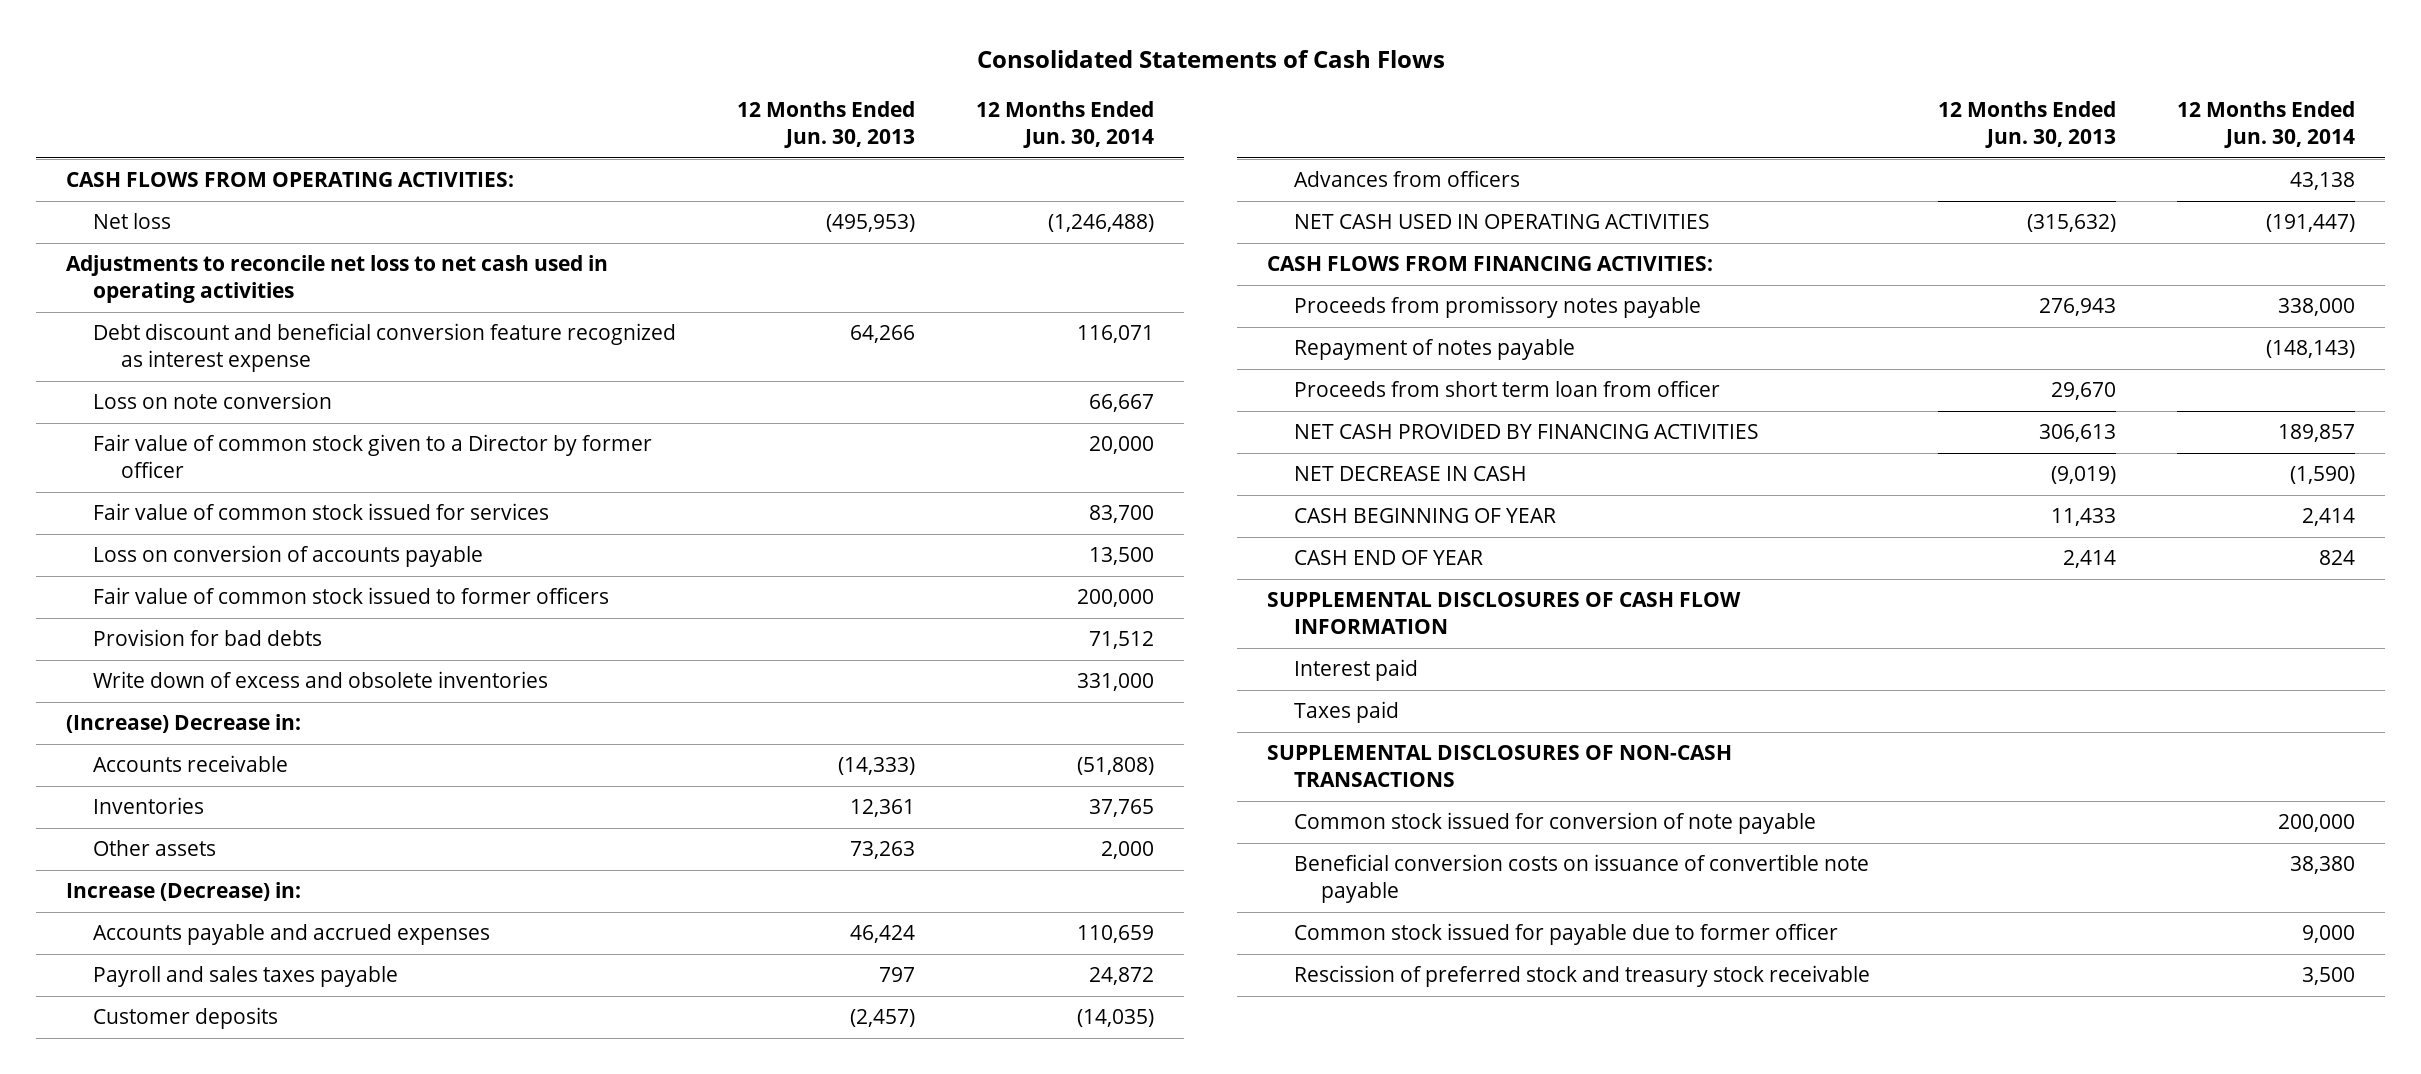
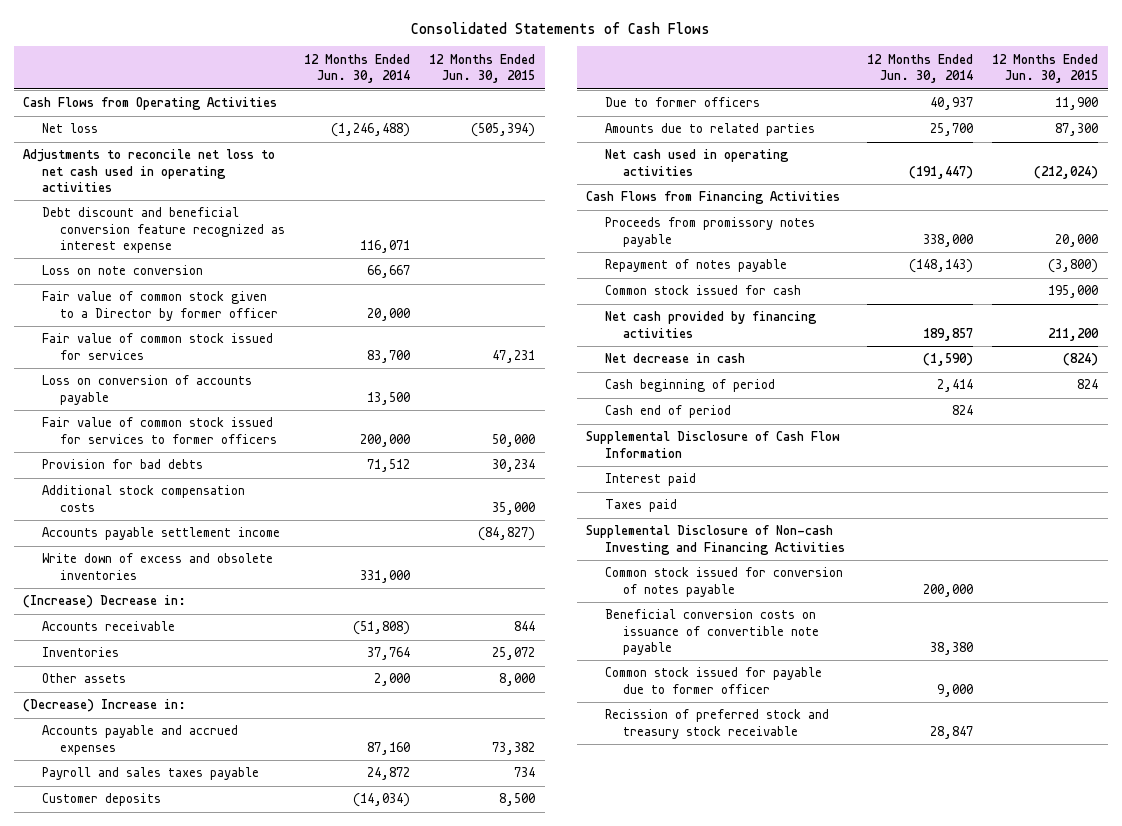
[737,101,916,149] 12 Months Ended Jun. 30, 2013 -> none
none -> [429,53,536,83] 12 Months Ended Jun. 30, 2015
[66,172,515,188] CASH FLOWS FROM OPERATING ACTIVITIES: -> [23,97,278,111] Cash Flows from Operating Activities
[93,587,610,605] Fair value of common stock issued to former officers -> [41,417,278,444] Fair value of common stock issued for services to former officers
none -> [41,485,245,512] Additional stock compensation costs
none -> [41,527,280,541] Accounts payable settlement income
[1089,799,1155,818] 37,765 -> [367,647,411,661] 37,764
[66,882,302,902] Increase (Decrease) in: -> [23,699,187,713] (Decrease) Increase in:
[1077,925,1155,944] 110,659 -> [367,741,411,755] 87,160
[1294,170,1521,188] Advances from officers -> none
[1077,1009,1155,1028] (14,035) -> [353,793,411,808] (14,034)
none -> [604,97,760,108] Due to former officers
none -> [604,123,815,137] Amounts due to related parties
[1294,214,1711,230] NET CASH USED IN OPERATING ACTIVITIES -> [604,149,789,176] Net cash used in operating activities
[1267,256,1714,272] CASH FLOWS FROM FINANCING ACTIVITIES: -> [586,191,841,205] Cash Flows from Financing Activities
[1294,380,1721,398] Proceeds from short term loan from officer -> none
none -> [604,285,801,296] Common stock issued for cash
[1294,424,1760,440] NET CASH PROVIDED BY FINANCING ACTIVITIES -> [604,311,817,338] Net cash provided by financing activities
[1294,466,1528,482] NET DECREASE IN CASH -> [604,353,745,364] Net decrease in cash
[1294,508,1557,524] CASH BEGINNING OF YEAR -> [604,379,775,393] Cash beginning of period
[1294,550,1484,566] CASH END OF YEAR -> [604,405,731,419] Cash end of period
[1267,592,1742,635] SUPPLEMENTAL DISCLOSURES OF CASH FLOW INFORMATION -> [586,431,841,458] Supplemental Disclosure of Cash Flow Information
[1267,745,1733,788] SUPPLEMENTAL DISCLOSURES OF NON-CASH TRANSACTIONS -> [586,525,845,555] Supplemental Disclosure of Non-cash Investing and Financing Activities
[1294,812,1817,835] Common stock issued for conversion of note payable -> [604,567,843,597] Common stock issued for conversion of notes payable
[1294,965,1871,988] Rescission of preferred stock and treasury stock receivable -> [604,709,829,739] Recission of preferred stock and treasury stock receivable
[2301,967,2355,986] 3,500 -> [930,725,974,739] 28,847

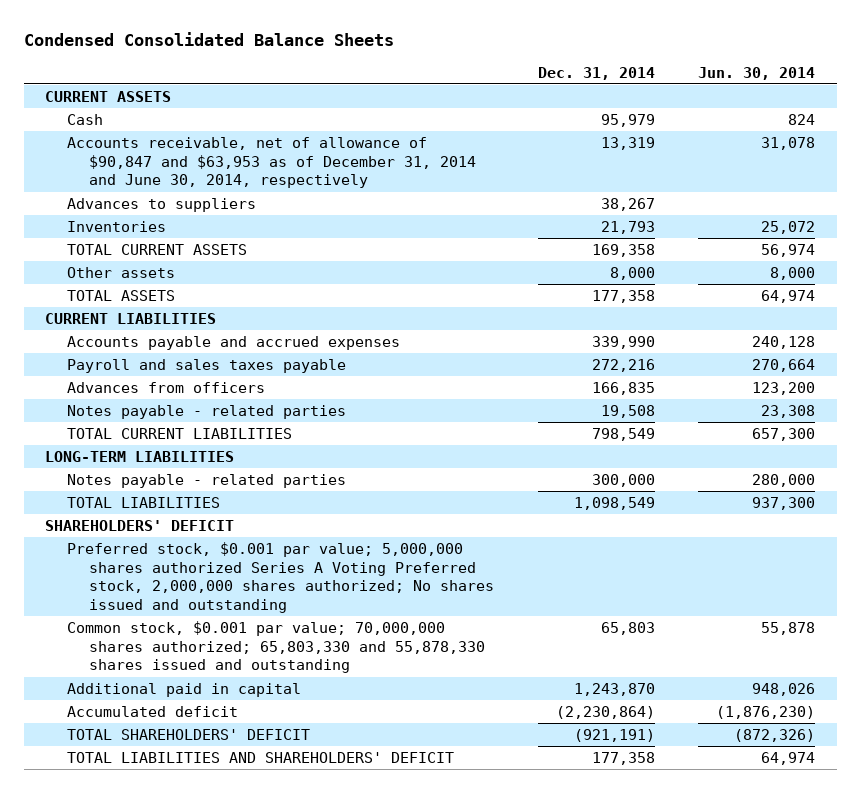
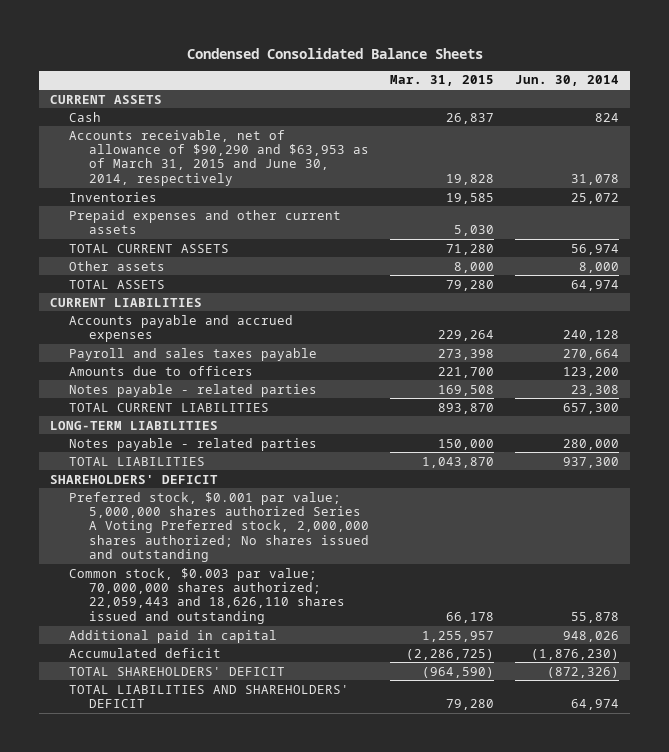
[537,66,655,80] Dec. 31, 2014 -> none
none -> [389,75,494,87] Mar. 31, 2015
[67,197,257,212] Advances to suppliers -> none
[67,136,477,189] Accounts receivable, net of allowance of $90,847 and $63,953 as of December 31, 2014 and June 30, 2014, respectively -> [69,129,369,186] Accounts receivable, net of allowance of $90,290 and $63,953 as of March 31, 2015 and June 30, 2014, respectively
none -> [69,209,342,234] Prepaid expenses and other current assets
[67,381,266,393] Advances from officers -> [69,365,254,376] Amounts due to officers
[67,620,486,674] Common stock, $0.001 par value; 70,000,000 shares authorized; 65,803,330 and 55,878,330 shares issued and outstanding -> [69,567,345,624] Common stock, $0.003 par value; 70,000,000 shares authorized; 22,059,443 and 18,626,110 shares issued and outstanding

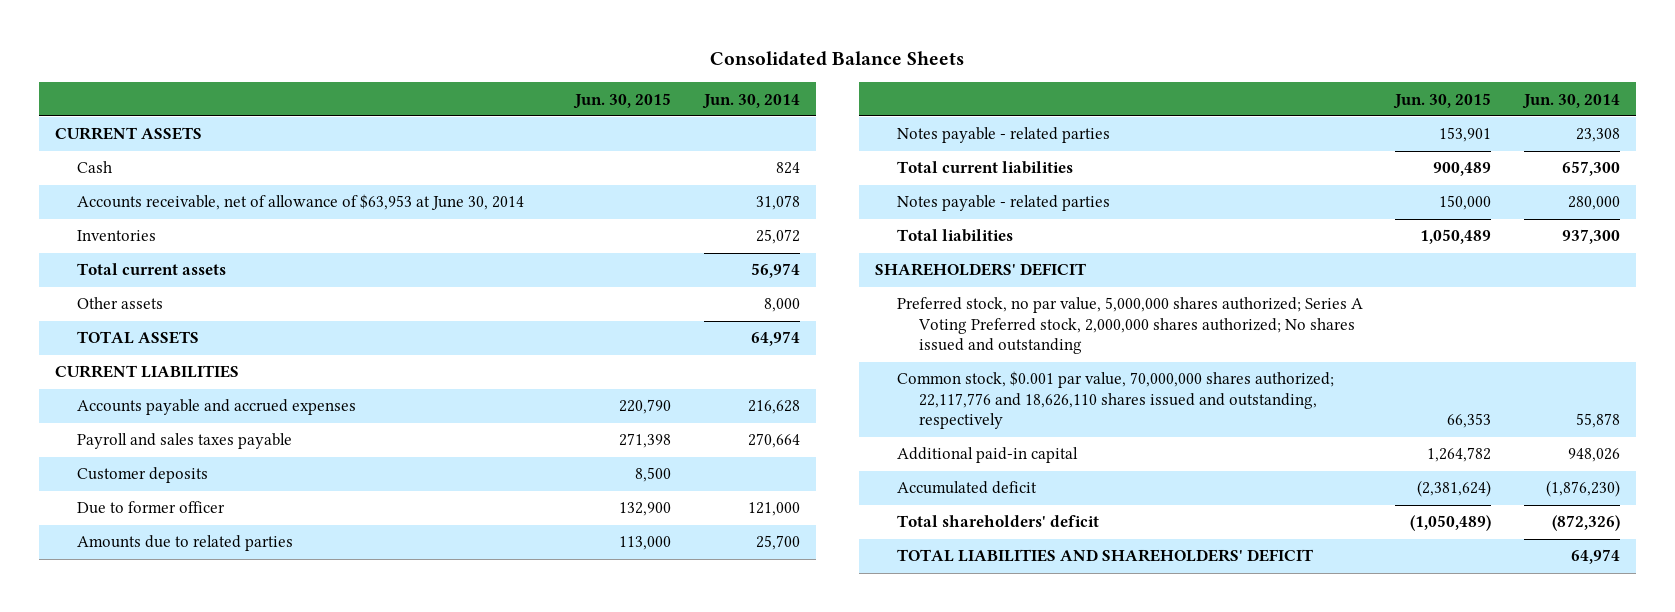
[186,47,483,59] Condensed Consolidated Balance Sheets -> [710,51,965,67] Consolidated Balance Sheets
[389,75,494,87] Mar. 31, 2015 -> none
none -> [573,92,672,109] Jun. 30, 2015
[69,129,369,186] Accounts receivable, net of allowance of $90,290 and $63,953 as of March 31, 2015 and June 30, 2014, respectively -> [76,194,524,211] Accounts receivable, net of allowance of $63,953 at June 30, 2014
[69,209,342,234] Prepaid expenses and other current assets -> none
[69,243,230,253] TOTAL CURRENT ASSETS -> [76,263,226,276] Total current assets
[563,329,620,341] 240,128 -> [747,400,800,415] 216,628
none -> [76,467,208,484] Customer deposits
[69,365,254,376] Amounts due to officers -> [76,501,225,515] Due to former officer
[563,366,620,378] 123,200 -> [747,502,800,517] 121,000
none -> [76,535,293,552] Amounts due to related parties
[49,420,218,430] LONG-TERM LIABILITIES -> none
[69,402,270,412] TOTAL CURRENT LIABILITIES -> [897,161,1074,175] Total current liabilities
[69,456,206,466] TOTAL LIABILITIES -> [897,229,1014,243] Total liabilities
[69,491,369,563] Preferred stock, $0.001 par value; 5,000,000 shares authorized Series A Voting Preferred stock, 2,000,000 shares authorized; No shares issued and outstanding -> [897,297,1364,355] Preferred stock, no par value, 5,000,000 shares authorized; Series A Voting Preferred stock, 2,000,000 shares authorized; No shares issued and outstanding
[69,567,345,624] Common stock, $0.003 par value; 70,000,000 shares authorized; 22,059,443 and 18,626,110 shares issued and outstanding -> [897,371,1335,430] Common stock, $0.001 par value, 70,000,000 shares authorized; 22,117,776 and 18,626,110 shares issued and outstanding, respectively
[69,629,278,643] Additional paid in capital -> [897,447,1079,464] Additional paid-in capital
[69,666,286,676] TOTAL SHAREHOLDERS' DEFICIT -> [897,515,1100,528] Total shareholders' deficit

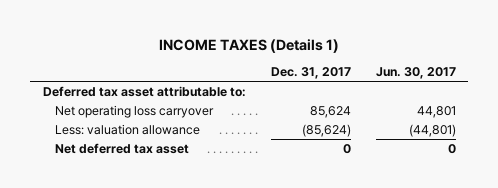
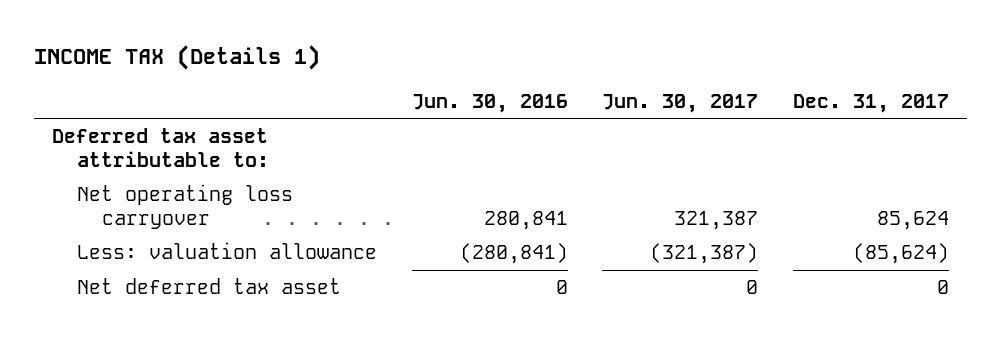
[159,38,340,53] INCOME TAXES (Details 1) -> [34,45,321,71] INCOME TAX (Details 1)
none -> [411,93,568,113] Jun. 30, 2016
[416,105,456,118] 44,801 -> [674,210,759,230] 321,387
[408,123,456,137] (44,801) -> [650,243,759,265] (321,387)

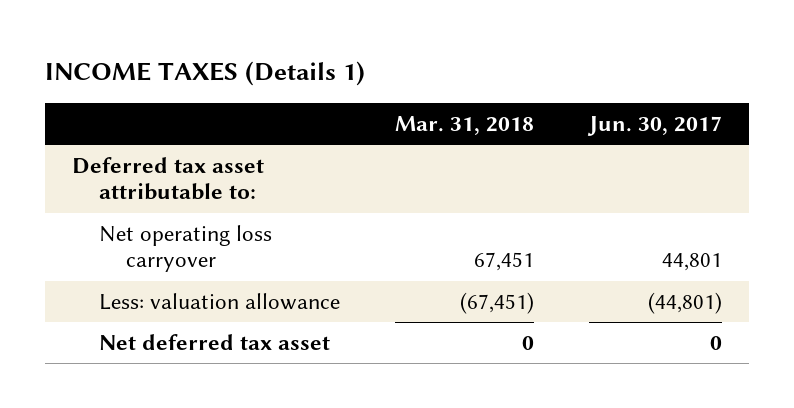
[34,45,321,71] INCOME TAX (Details 1) -> [44,60,365,86] INCOME TAXES (Details 1)
[411,93,568,113] Jun. 30, 2016 -> none
[793,93,950,113] Dec. 31, 2017 -> none
none -> [395,115,535,135] Mar. 31, 2018
[674,210,759,230] 321,387 -> [661,253,722,272] 44,801
[650,243,759,265] (321,387) -> [647,292,722,315] (44,801)

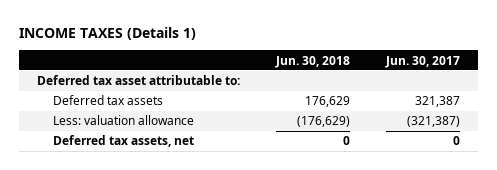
[395,115,535,135] Mar. 31, 2018 -> none
none -> [275,55,351,68] Jun. 30, 2018
[99,225,273,273] Net operating loss carryover -> none
none -> [52,95,163,106] Deferred tax assets
[647,292,722,315] (44,801) -> [406,116,460,128] (321,387)
[99,334,331,351] Net deferred tax asset -> [52,135,194,148] Deferred tax assets, net

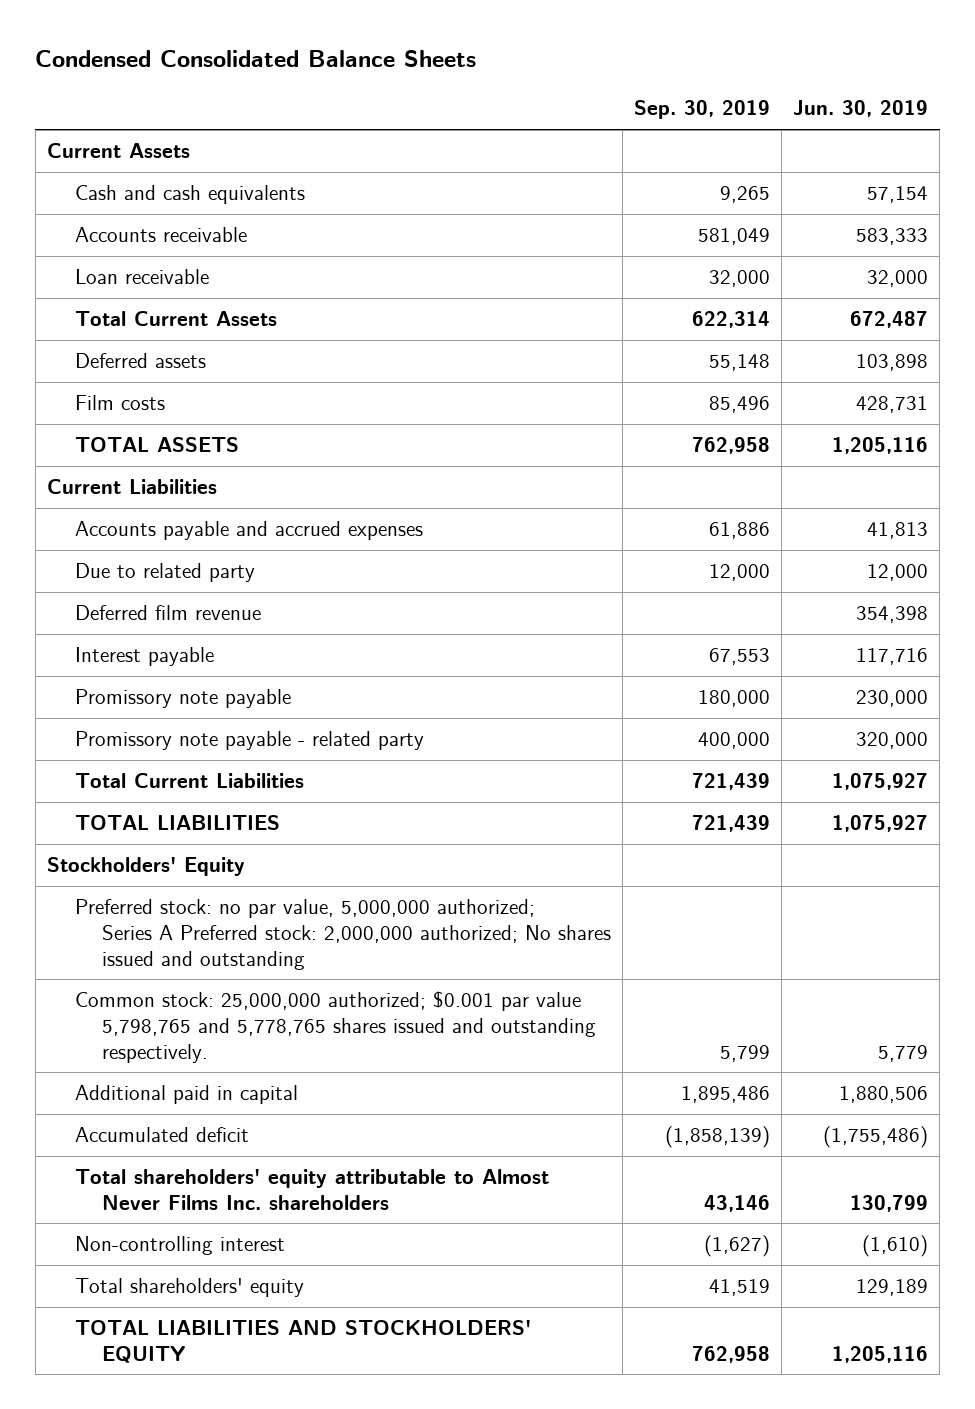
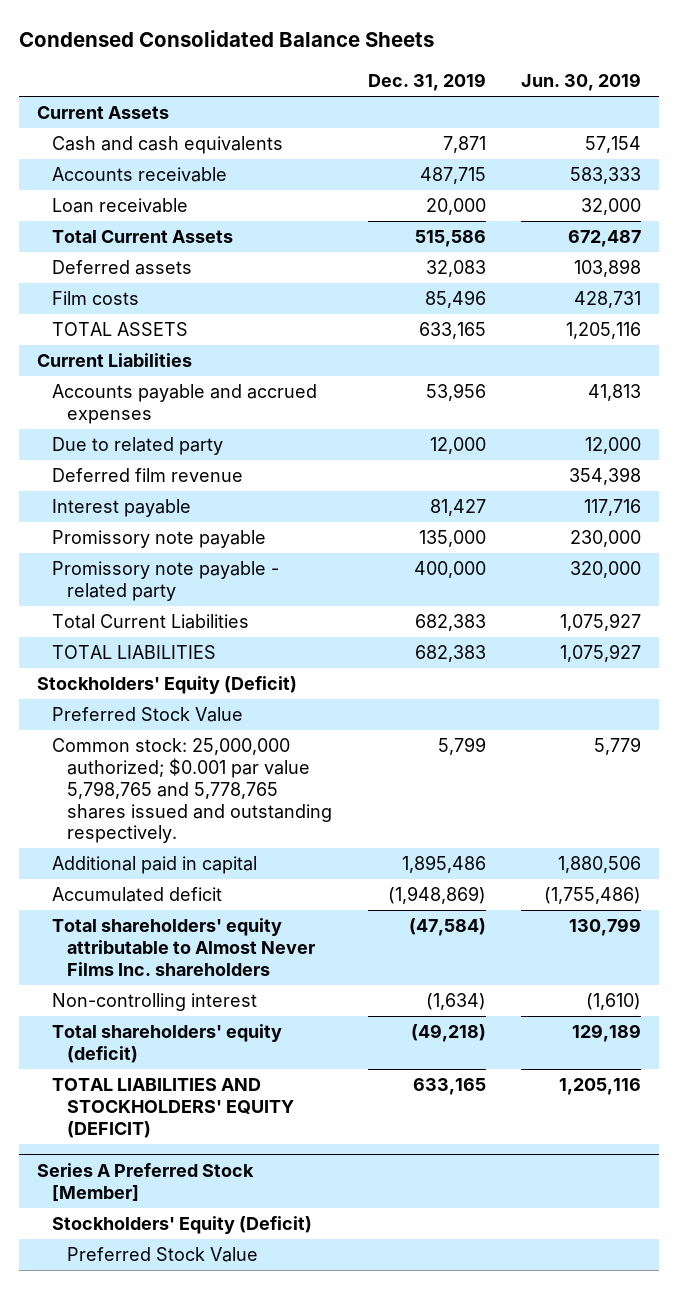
[634,100,771,120] Sep. 30, 2019 -> none
none -> [367,73,486,92] Dec. 31, 2019
[46,856,245,876] Stockholders' Equity -> [36,676,297,695] Stockholders' Equity (Deficit)
[74,898,612,970] Preferred stock: no par value, 5,000,000 authorized; Series A Preferred stock: 2,000,000 authorized; No shares issued and outstanding -> [51,707,243,723] Preferred Stock Value
[74,1277,304,1297] Total shareholders' equity -> [51,1024,282,1063] Total shareholders' equity (deficit)
[74,1319,531,1363] TOTAL LIABILITIES AND STOCKHOLDERS' EQUITY -> [51,1078,294,1138] TOTAL LIABILITIES AND STOCKHOLDERS' EQUITY (DEFICIT)
none -> [36,1163,254,1202] Series A Preferred Stock [Member]
none -> [51,1216,312,1235] Stockholders' Equity (Deficit)
none -> [66,1247,258,1263] Preferred Stock Value

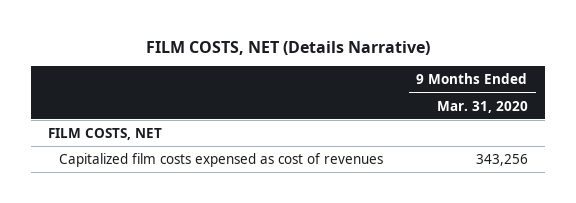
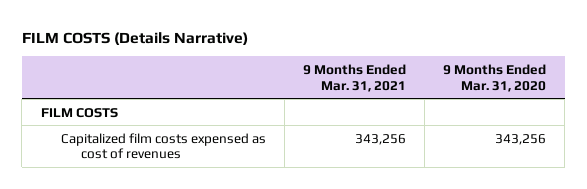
[146,40,431,55] FILM COSTS, NET (Details Narrative) -> [21,31,248,45] FILM COSTS (Details Narrative)
none -> [303,63,407,92] 9 Months Ended Mar. 31, 2021
[48,128,163,141] FILM COSTS, NET -> [40,107,118,118] FILM COSTS

